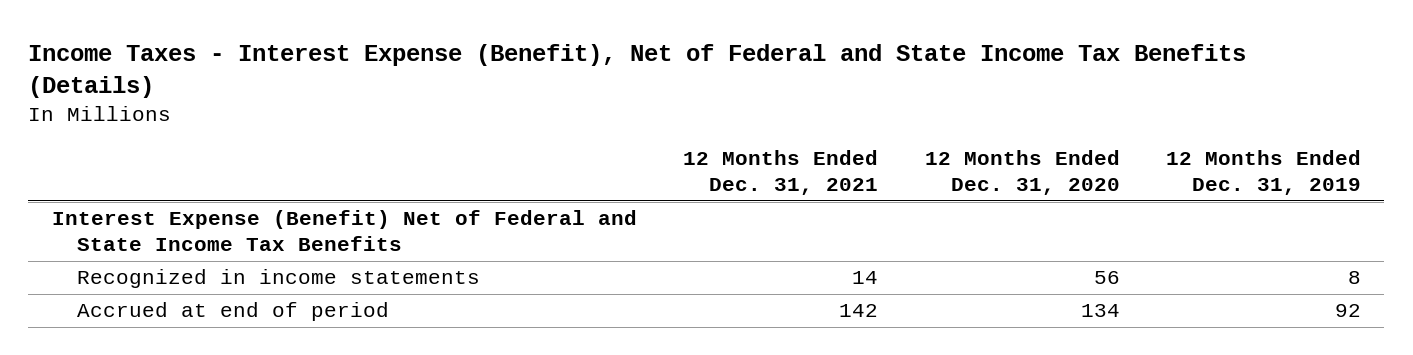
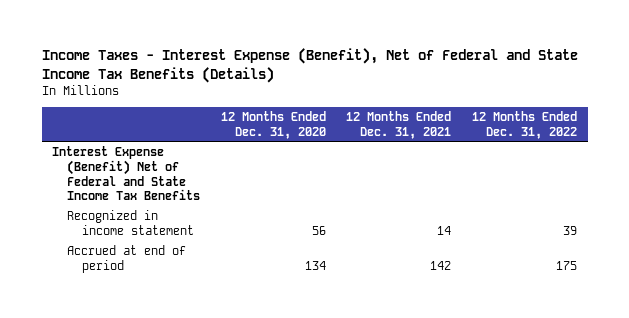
[1166,150,1362,196] 12 Months Ended Dec. 31, 2019 -> none
none -> [472,111,578,139] 12 Months Ended Dec. 31, 2022
[76,269,480,289] Recognized in income statements -> [66,210,194,235] Recognized in income statement

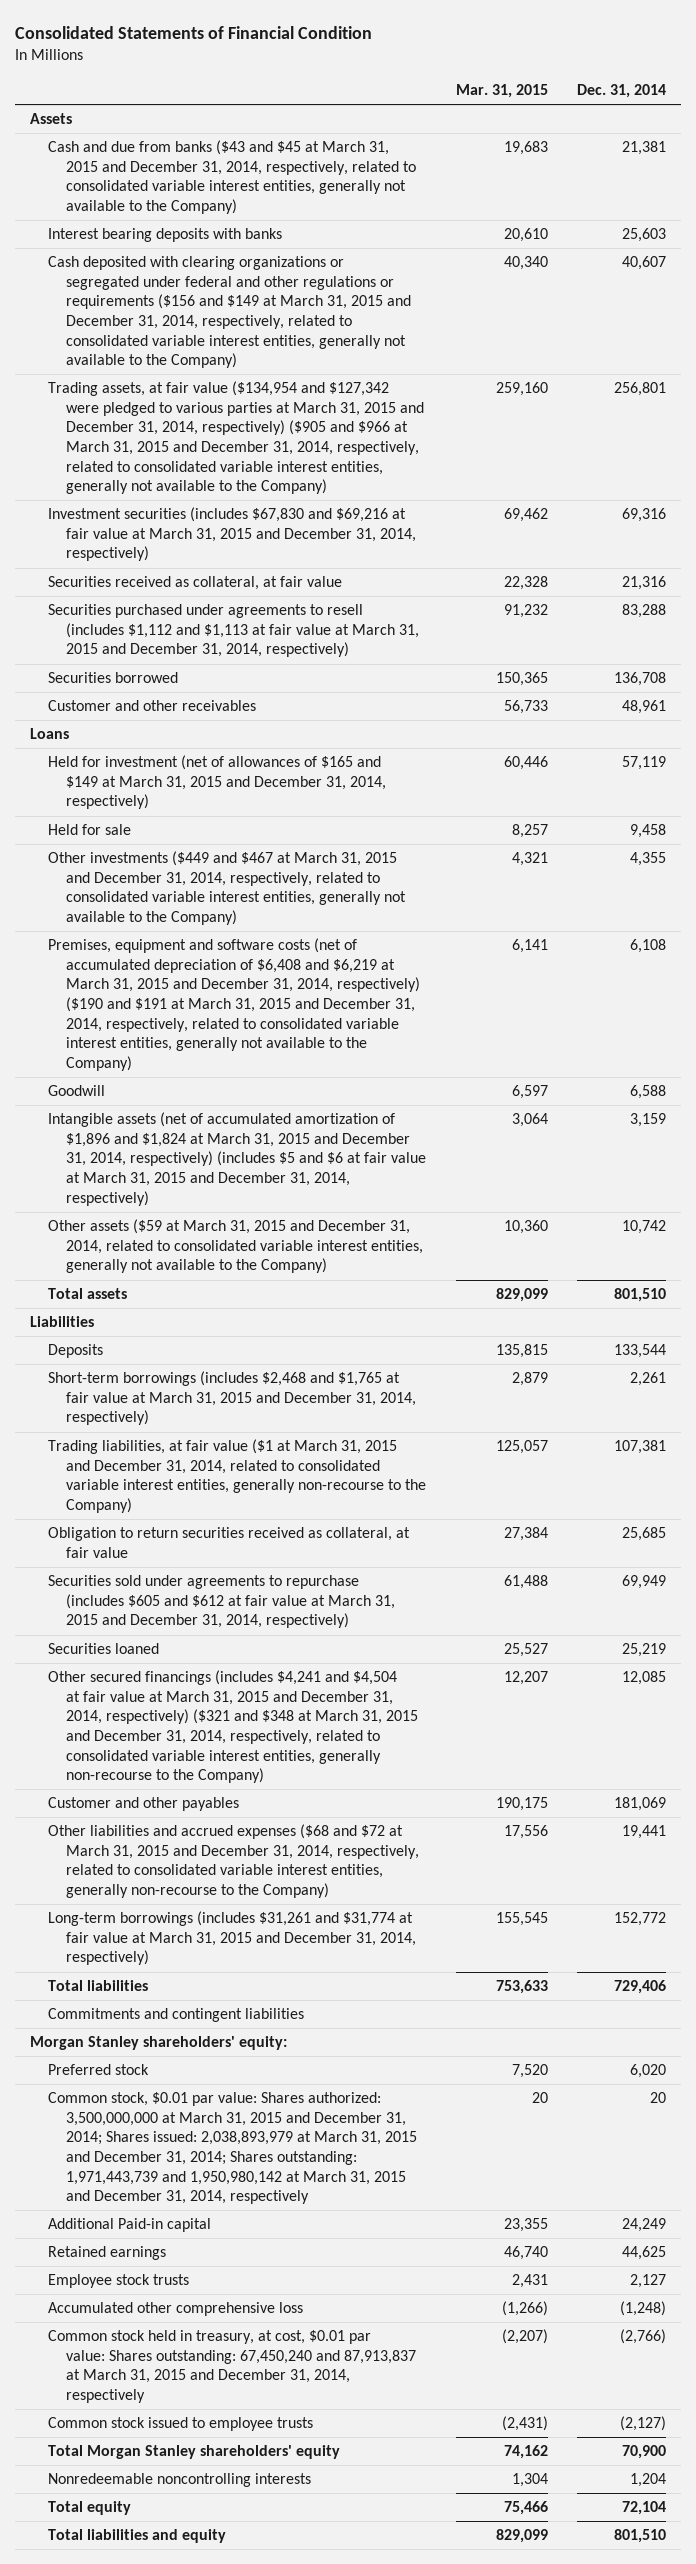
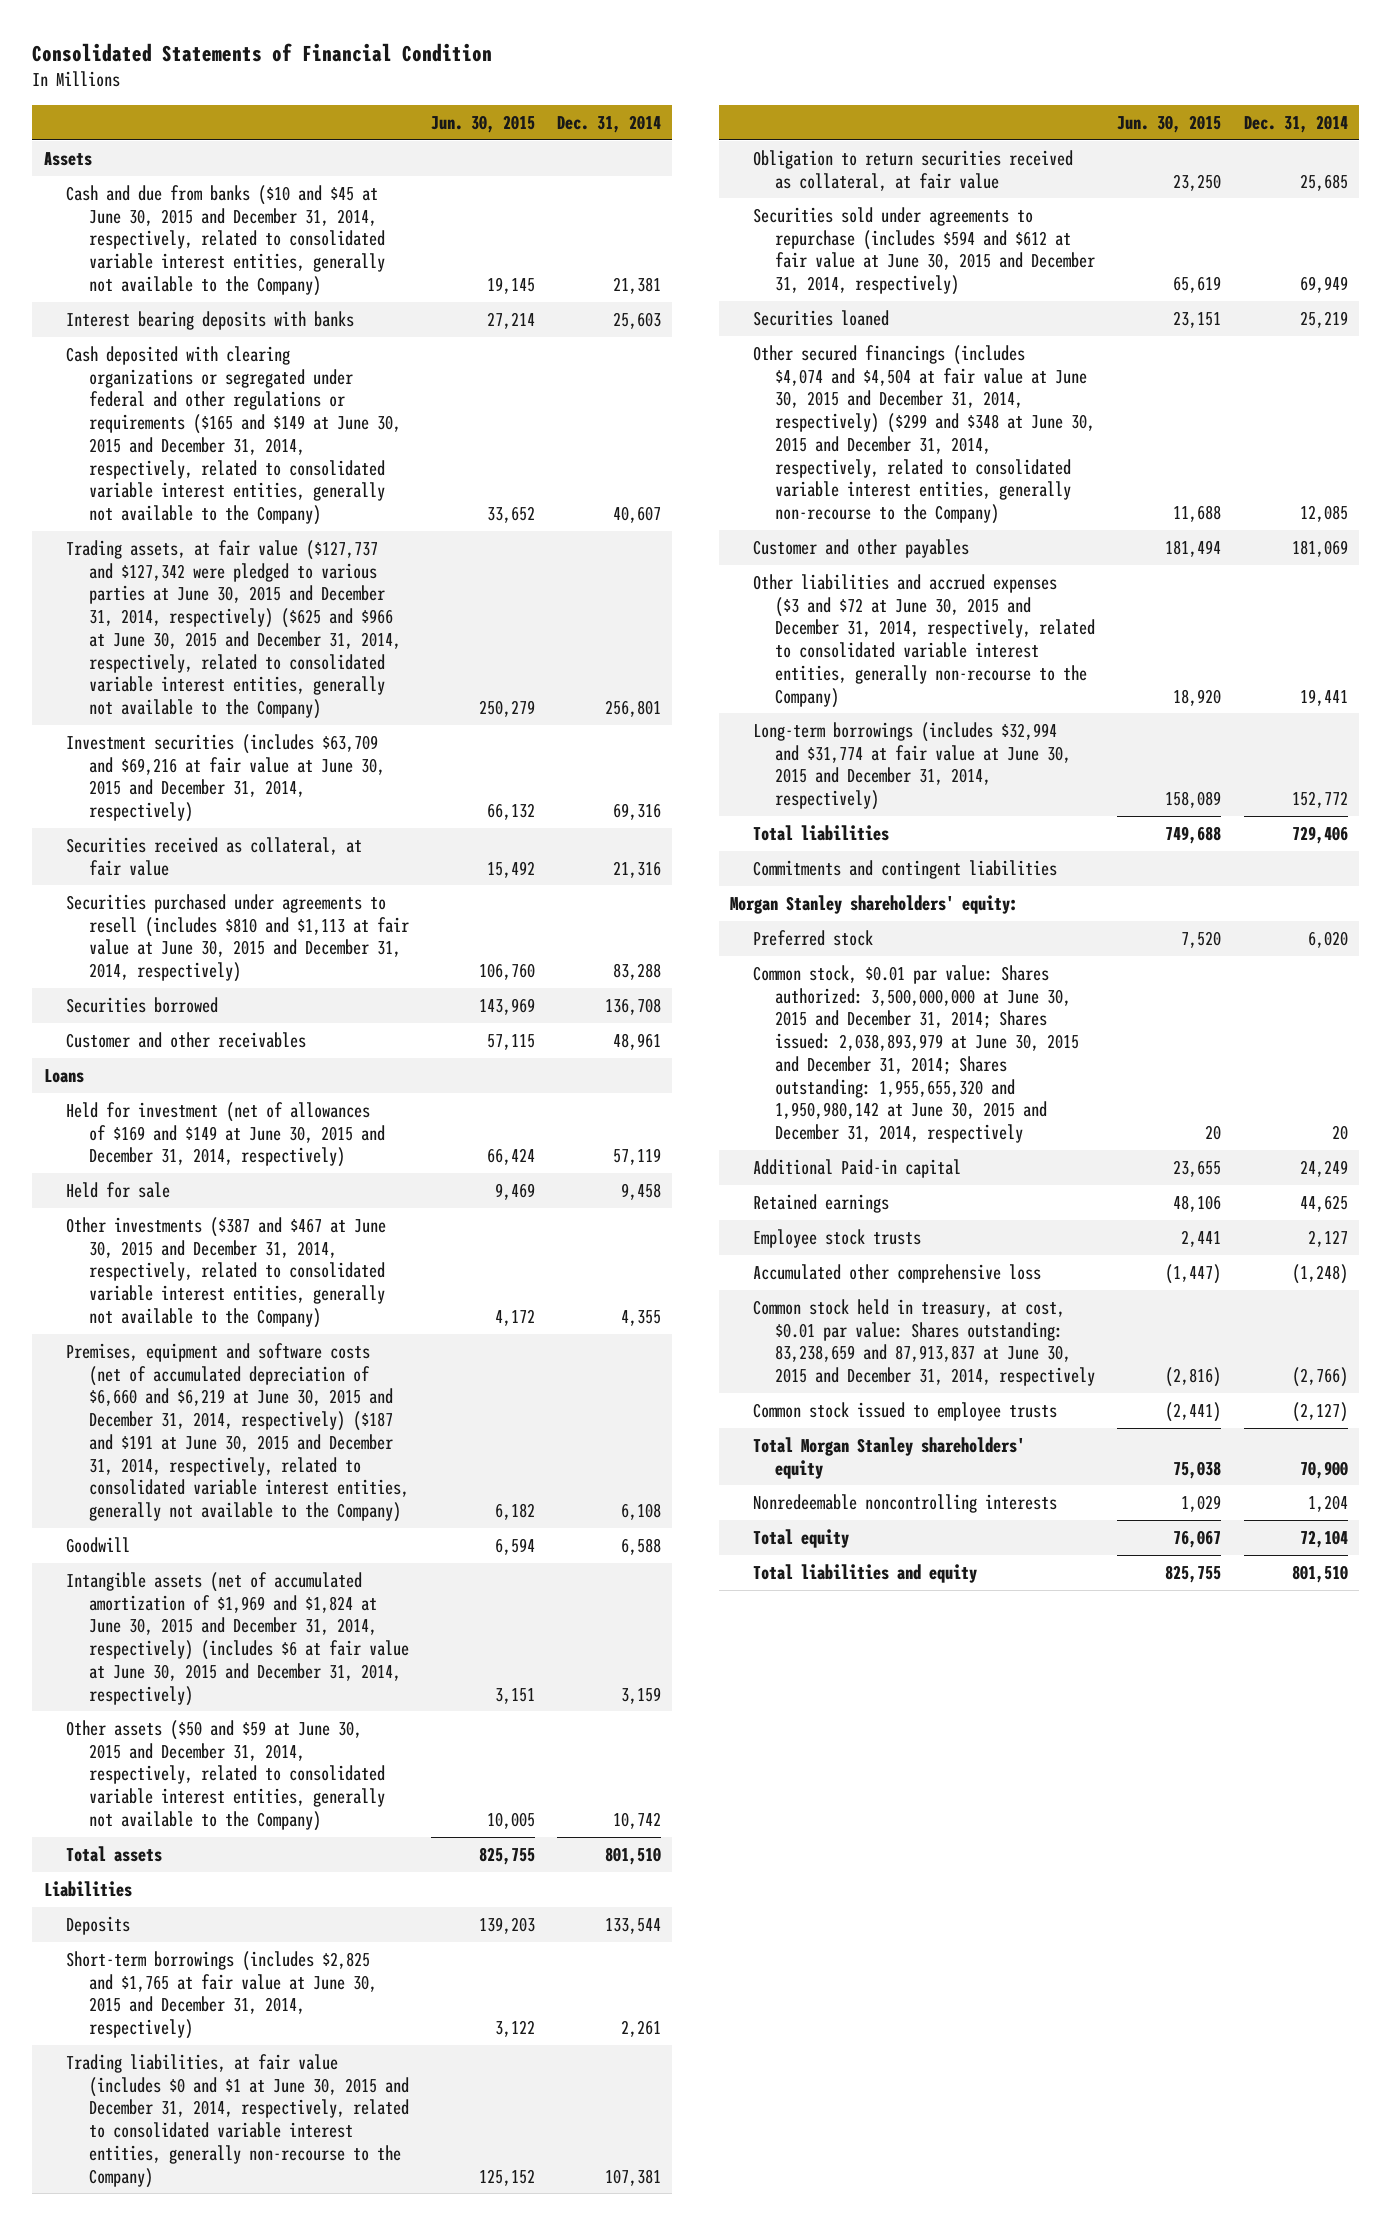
[455,84,548,99] Mar. 31, 2015 -> none
none -> [431,114,536,133] Jun. 30, 2015
[47,140,417,215] Cash and due from banks ($43 and $45 at March 31, 2015 and December 31, 2014, respectively, related to consolidated variable interest entities, generally not available to the Company) -> [66,184,386,296] Cash and due from banks ($10 and $45 at June 30, 2015 and December 31, 2014, respectively, related to consolidated variable interest entities, generally not available to the Company)
[47,256,412,369] Cash deposited with clearing organizations or segregated under federal and other regulations or requirements ($156 and $149 at March 31, 2015 and December 31, 2014, respectively, related to consolidated variable interest entities, generally not available to the Company) -> [66,345,402,526] Cash deposited with clearing organizations or segregated under federal and other regulations or requirements ($165 and $149 at June 30, 2015 and December 31, 2014, respectively, related to consolidated variable interest entities, generally not available to the Company)
[47,381,425,495] Trading assets, at fair value ($134,954 and $127,342 were pledged to various parties at March 31, 2015 and December 31, 2014, respectively) ($905 and $966 at March 31, 2015 and December 31, 2014, respectively, related to consolidated variable interest entities, generally not available to the Company) -> [66,539,402,720] Trading assets, at fair value ($127,737 and $127,342 were pledged to various parties at June 30, 2015 and December 31, 2014, respectively) ($625 and $966 at June 30, 2015 and December 31, 2014, respectively, related to consolidated variable interest entities, generally not available to the Company)
[47,507,417,562] Investment securities (includes $67,830 and $69,216 at fair value at March 31, 2015 and December 31, 2014, respectively) -> [66,733,386,823] Investment securities (includes $63,709 and $69,216 at fair value at June 30, 2015 and December 31, 2014, respectively)
[47,604,420,658] Securities purchased under agreements to resell (includes $1,112 and $1,113 at fair value at March 31, 2015 and December 31, 2014, respectively) -> [66,893,410,983] Securities purchased under agreements to resell (includes $810 and $1,113 at fair value at June 30, 2015 and December 31, 2014, respectively)
[47,755,387,810] Held for investment (net of allowances of $165 and $149 at March 31, 2015 and December 31, 2014, respectively) -> [66,1101,386,1168] Held for investment (net of allowances of $169 and $149 at June 30, 2015 and December 31, 2014, respectively)
[47,851,407,926] Other investments ($449 and $467 at March 31, 2015 and December 31, 2014, respectively, related to consolidated variable interest entities, generally not available to the Company) -> [66,1216,387,1328] Other investments ($387 and $467 at June 30, 2015 and December 31, 2014, respectively, related to consolidated variable interest entities, generally not available to the Company)
[47,938,421,1071] Premises, equipment and software costs (net of accumulated depreciation of $6,408 and $6,219 at March 31, 2015 and December 31, 2014, respectively) ($190 and $191 at March 31, 2015 and December 31, 2014, respectively, related to consolidated variable interest entities, generally not available to the Company) -> [66,1342,410,1523] Premises, equipment and software costs (net of accumulated depreciation of $6,660 and $6,219 at June 30, 2015 and December 31, 2014, respectively) ($187 and $191 at June 30, 2015 and December 31, 2014, respectively, related to consolidated variable interest entities, generally not available to the Company)
[47,1112,427,1206] Intangible assets (net of accumulated amortization of $1,896 and $1,824 at March 31, 2015 and December 31, 2014, respectively) (includes $5 and $6 at fair value at March 31, 2015 and December 31, 2014, respectively) -> [66,1571,410,1706] Intangible assets (net of accumulated amortization of $1,969 and $1,824 at June 30, 2015 and December 31, 2014, respectively) (includes $6 at fair value at June 30, 2015 and December 31, 2014, respectively)
[47,1219,424,1274] Other assets ($59 at March 31, 2015 and December 31, 2014, related to consolidated variable interest entities, generally not available to the Company) -> [66,1719,386,1831] Other assets ($50 and $59 at June 30, 2015 and December 31, 2014, respectively, related to consolidated variable interest entities, generally not available to the Company)
[47,1371,417,1426] Short-term borrowings (includes $2,468 and $1,765 at fair value at March 31, 2015 and December 31, 2014, respectively) -> [66,1950,378,2040] Short-term borrowings (includes $2,825 and $1,765 at fair value at June 30, 2015 and December 31, 2014, respectively)
[47,1439,427,1514] Trading liabilities, at fair value ($1 at March 31, 2015 and December 31, 2014, related to consolidated variable interest entities, generally non-recourse to the Company) -> [66,2053,410,2188] Trading liabilities, at fair value (includes $0 and $1 at June 30, 2015 and December 31, 2014, respectively, related to consolidated variable interest entities, generally non-recourse to the Company)
[47,1575,396,1629] Securities sold under agreements to repurchase (includes $605 and $612 at fair value at March 31, 2015 and December 31, 2014, respectively) -> [752,206,1096,296] Securities sold under agreements to repurchase (includes $594 and $612 at fair value at June 30, 2015 and December 31, 2014, respectively)
[47,1670,419,1784] Other secured financings (includes $4,241 and $4,504 at fair value at March 31, 2015 and December 31, 2014, respectively) ($321 and $348 at March 31, 2015 and December 31, 2014, respectively, related to consolidated variable interest entities, generally non-recourse to the Company) -> [752,344,1096,525] Other secured financings (includes $4,074 and $4,504 at fair value at June 30, 2015 and December 31, 2014, respectively) ($299 and $348 at June 30, 2015 and December 31, 2014, respectively, related to consolidated variable interest entities, generally non-recourse to the Company)
[47,1824,420,1899] Other liabilities and accrued expenses ($68 and $72 at March 31, 2015 and December 31, 2014, respectively, related to consolidated variable interest entities, generally non-recourse to the Company) -> [752,573,1096,708] Other liabilities and accrued expenses ($3 and $72 at June 30, 2015 and December 31, 2014, respectively, related to consolidated variable interest entities, generally non-recourse to the Company)
[47,1911,417,1966] Long-term borrowings (includes $31,261 and $31,774 at fair value at March 31, 2015 and December 31, 2014, respectively) -> [752,721,1072,811] Long-term borrowings (includes $32,994 and $31,774 at fair value at June 30, 2015 and December 31, 2014, respectively)
[47,2092,418,2205] Common stock, $0.01 par value: Shares authorized: 3,500,000,000 at March 31, 2015 and December 31, 2014; Shares issued: 2,038,893,979 at March 31, 2015 and December 31, 2014; Shares outstanding: 1,971,443,739 and 1,950,980,142 at March 31, 2015 and December 31, 2014, respectively -> [752,964,1080,1144] Common stock, $0.01 par value: Shares authorized: 3,500,000,000 at June 30, 2015 and December 31, 2014; Shares issued: 2,038,893,979 at June 30, 2015 and December 31, 2014; Shares outstanding: 1,955,655,320 and 1,950,980,142 at June 30, 2015 and December 31, 2014, respectively
[47,2330,417,2404] Common stock held in treasury, at cost, $0.01 par value: Shares outstanding: 67,450,240 and 87,913,837 at March 31, 2015 and December 31, 2014, respectively -> [752,1298,1096,1387] Common stock held in treasury, at cost, $0.01 par value: Shares outstanding: 83,238,659 and 87,913,837 at June 30, 2015 and December 31, 2014, respectively

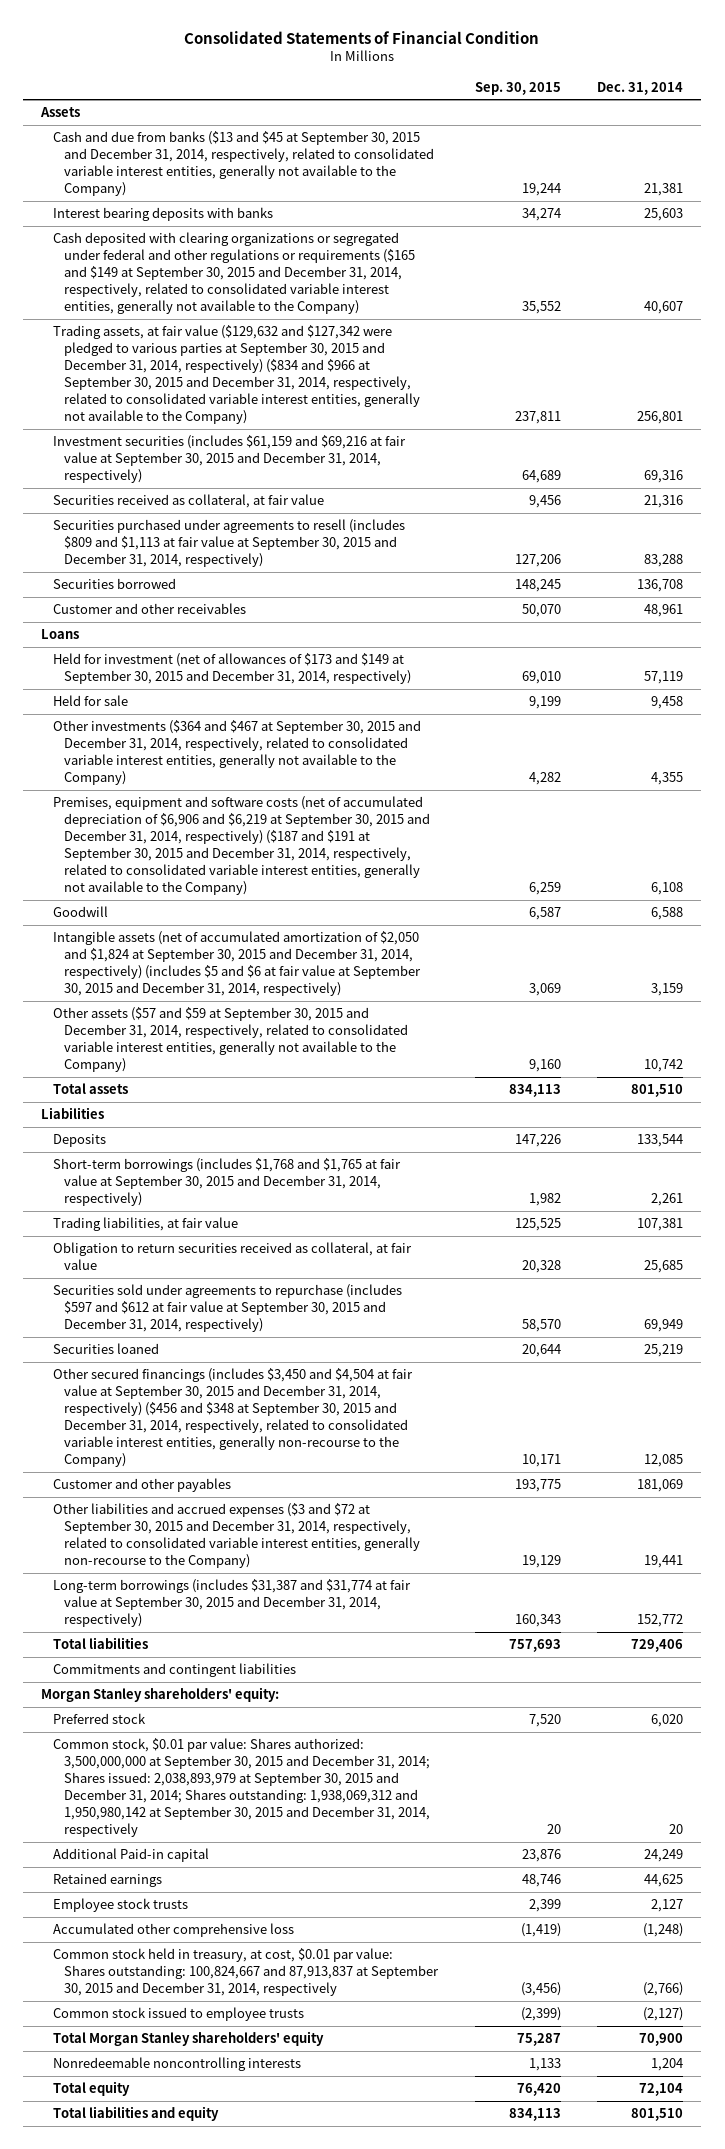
[431,114,536,133] Jun. 30, 2015 -> none
none -> [474,81,561,95] Sep. 30, 2015
[66,184,386,296] Cash and due from banks ($10 and $45 at June 30, 2015 and December 31, 2014, respectively, related to consolidated variable interest entities, generally not available to the Company) -> [52,131,435,197] Cash and due from banks ($13 and $45 at September 30, 2015 and December 31, 2014, respectively, related to consolidated variable interest entities, generally not available to the Company)
[66,345,402,526] Cash deposited with clearing organizations or segregated under federal and other regulations or requirements ($165 and $149 at June 30, 2015 and December 31, 2014, respectively, related to consolidated variable interest entities, generally not available to the Company) -> [52,232,416,315] Cash deposited with clearing organizations or segregated under federal and other regulations or requirements ($165 and $149 at September 30, 2015 and December 31, 2014, respectively, related to consolidated variable interest entities, generally not available to the Company)
[66,539,402,720] Trading assets, at fair value ($127,737 and $127,342 were pledged to various parties at June 30, 2015 and December 31, 2014, respectively) ($625 and $966 at June 30, 2015 and December 31, 2014, respectively, related to consolidated variable interest entities, generally not available to the Company) -> [52,325,421,425] Trading assets, at fair value ($129,632 and $127,342 were pledged to various parties at September 30, 2015 and December 31, 2014, respectively) ($834 and $966 at September 30, 2015 and December 31, 2014, respectively, related to consolidated variable interest entities, generally not available to the Company)
[66,733,386,823] Investment securities (includes $63,709 and $69,216 at fair value at June 30, 2015 and December 31, 2014, respectively) -> [52,435,406,484] Investment securities (includes $61,159 and $69,216 at fair value at September 30, 2015 and December 31, 2014, respectively)
[66,893,410,983] Securities purchased under agreements to resell (includes $810 and $1,113 at fair value at June 30, 2015 and December 31, 2014, respectively) -> [52,519,405,568] Securities purchased under agreements to resell (includes $809 and $1,113 at fair value at September 30, 2015 and December 31, 2014, respectively)
[66,1101,386,1168] Held for investment (net of allowances of $169 and $149 at June 30, 2015 and December 31, 2014, respectively) -> [52,653,412,685] Held for investment (net of allowances of $173 and $149 at September 30, 2015 and December 31, 2014, respectively)
[66,1216,387,1328] Other investments ($387 and $467 at June 30, 2015 and December 31, 2014, respectively, related to consolidated variable interest entities, generally not available to the Company) -> [52,720,421,786] Other investments ($364 and $467 at September 30, 2015 and December 31, 2014, respectively, related to consolidated variable interest entities, generally not available to the Company)
[66,1342,410,1523] Premises, equipment and software costs (net of accumulated depreciation of $6,660 and $6,219 at June 30, 2015 and December 31, 2014, respectively) ($187 and $191 at June 30, 2015 and December 31, 2014, respectively, related to consolidated variable interest entities, generally not available to the Company) -> [52,796,431,896] Premises, equipment and software costs (net of accumulated depreciation of $6,906 and $6,219 at September 30, 2015 and December 31, 2014, respectively) ($187 and $191 at September 30, 2015 and December 31, 2014, respectively, related to consolidated variable interest entities, generally not available to the Company)
[66,1571,410,1706] Intangible assets (net of accumulated amortization of $1,969 and $1,824 at June 30, 2015 and December 31, 2014, respectively) (includes $6 at fair value at June 30, 2015 and December 31, 2014, respectively) -> [52,931,422,997] Intangible assets (net of accumulated amortization of $2,050 and $1,824 at September 30, 2015 and December 31, 2014, respectively) (includes $5 and $6 at fair value at September 30, 2015 and December 31, 2014, respectively)
[66,1719,386,1831] Other assets ($50 and $59 at June 30, 2015 and December 31, 2014, respectively, related to consolidated variable interest entities, generally not available to the Company) -> [52,1007,409,1073] Other assets ($57 and $59 at September 30, 2015 and December 31, 2014, respectively, related to consolidated variable interest entities, generally not available to the Company)
[66,1950,378,2040] Short-term borrowings (includes $2,825 and $1,765 at fair value at June 30, 2015 and December 31, 2014, respectively) -> [52,1158,401,1207] Short-term borrowings (includes $1,768 and $1,765 at fair value at September 30, 2015 and December 31, 2014, respectively)
[66,2053,410,2188] Trading liabilities, at fair value (includes $0 and $1 at June 30, 2015 and December 31, 2014, respectively, related to consolidated variable interest entities, generally non-recourse to the Company) -> [52,1217,238,1232] Trading liabilities, at fair value
[752,206,1096,296] Securities sold under agreements to repurchase (includes $594 and $612 at fair value at June 30, 2015 and December 31, 2014, respectively) -> [52,1284,402,1333] Securities sold under agreements to repurchase (includes $597 and $612 at fair value at September 30, 2015 and December 31, 2014, respectively)
[752,344,1096,525] Other secured financings (includes $4,074 and $4,504 at fair value at June 30, 2015 and December 31, 2014, respectively) ($299 and $348 at June 30, 2015 and December 31, 2014, respectively, related to consolidated variable interest entities, generally non-recourse to the Company) -> [52,1368,413,1468] Other secured financings (includes $3,450 and $4,504 at fair value at September 30, 2015 and December 31, 2014, respectively) ($456 and $348 at September 30, 2015 and December 31, 2014, respectively, related to consolidated variable interest entities, generally non-recourse to the Company)
[752,573,1096,708] Other liabilities and accrued expenses ($3 and $72 at June 30, 2015 and December 31, 2014, respectively, related to consolidated variable interest entities, generally non-recourse to the Company) -> [52,1503,421,1569] Other liabilities and accrued expenses ($3 and $72 at September 30, 2015 and December 31, 2014, respectively, related to consolidated variable interest entities, generally non-recourse to the Company)
[752,721,1072,811] Long-term borrowings (includes $32,994 and $31,774 at fair value at June 30, 2015 and December 31, 2014, respectively) -> [52,1579,411,1628] Long-term borrowings (includes $31,387 and $31,774 at fair value at September 30, 2015 and December 31, 2014, respectively)
[752,964,1080,1144] Common stock, $0.01 par value: Shares authorized: 3,500,000,000 at June 30, 2015 and December 31, 2014; Shares issued: 2,038,893,979 at June 30, 2015 and December 31, 2014; Shares outstanding: 1,955,655,320 and 1,950,980,142 at June 30, 2015 and December 31, 2014, respectively -> [52,1738,431,1838] Common stock, $0.01 par value: Shares authorized: 3,500,000,000 at September 30, 2015 and December 31, 2014; Shares issued: 2,038,893,979 at September 30, 2015 and December 31, 2014; Shares outstanding: 1,938,069,312 and 1,950,980,142 at September 30, 2015 and December 31, 2014, respectively
[752,1298,1096,1387] Common stock held in treasury, at cost, $0.01 par value: Shares outstanding: 83,238,659 and 87,913,837 at June 30, 2015 and December 31, 2014, respectively -> [52,1948,440,1997] Common stock held in treasury, at cost, $0.01 par value: Shares outstanding: 100,824,667 and 87,913,837 at September 30, 2015 and December 31, 2014, respectively

